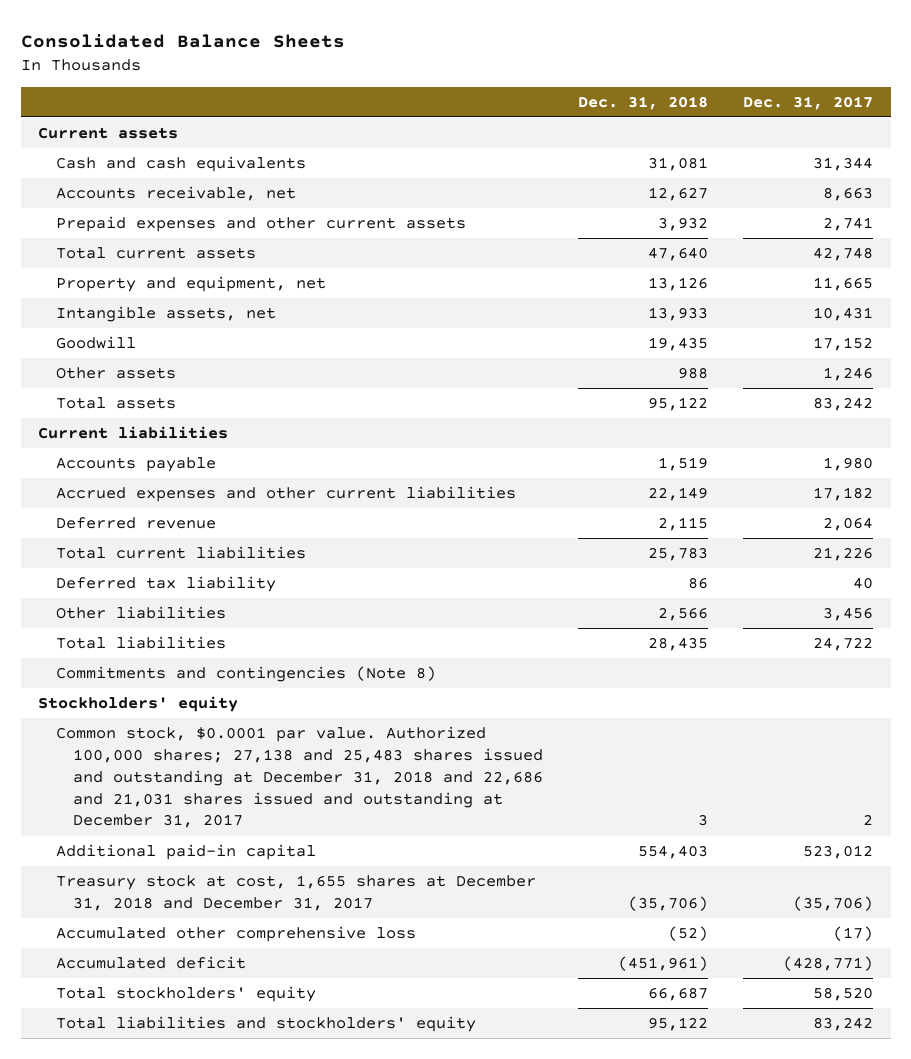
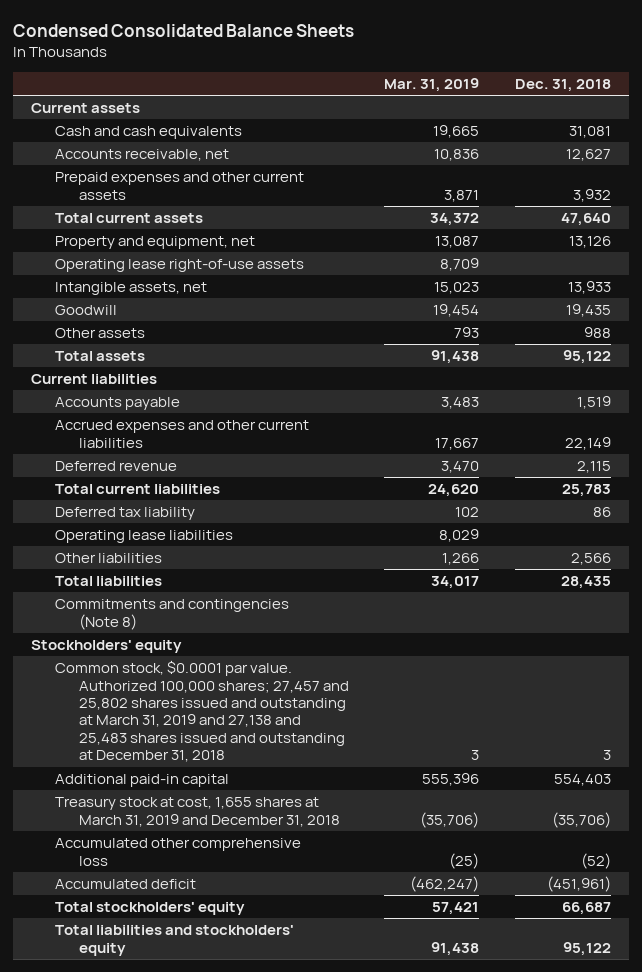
[20,33,345,48] Consolidated Balance Sheets -> [13,23,355,37] Condensed Consolidated Balance Sheets
[743,95,874,110] Dec. 31, 2017 -> none
none -> [384,77,480,92] Mar. 31, 2019
none -> [55,259,305,273] Operating lease right-of-use assets
none -> [55,530,234,544] Operating lease liabilities
[55,726,544,829] Common stock, $0.0001 par value. Authorized 100,000 shares; 27,138 and 25,483 shares issued and outstanding at December 31, 2018 and 22,686 and 21,031 shares issued and outstanding at December 31, 2017 -> [55,660,349,763] Common stock, $0.0001 par value. Authorized 100,000 shares; 27,457 and 25,802 shares issued and outstanding at March 31, 2019 and 27,138 and 25,483 shares issued and outstanding at December 31, 2018
[55,875,536,911] Treasury stock at cost, 1,655 shares at December 31, 2018 and December 31, 2017 -> [55,797,340,827] Treasury stock at cost, 1,655 shares at March 31, 2019 and December 31, 2018

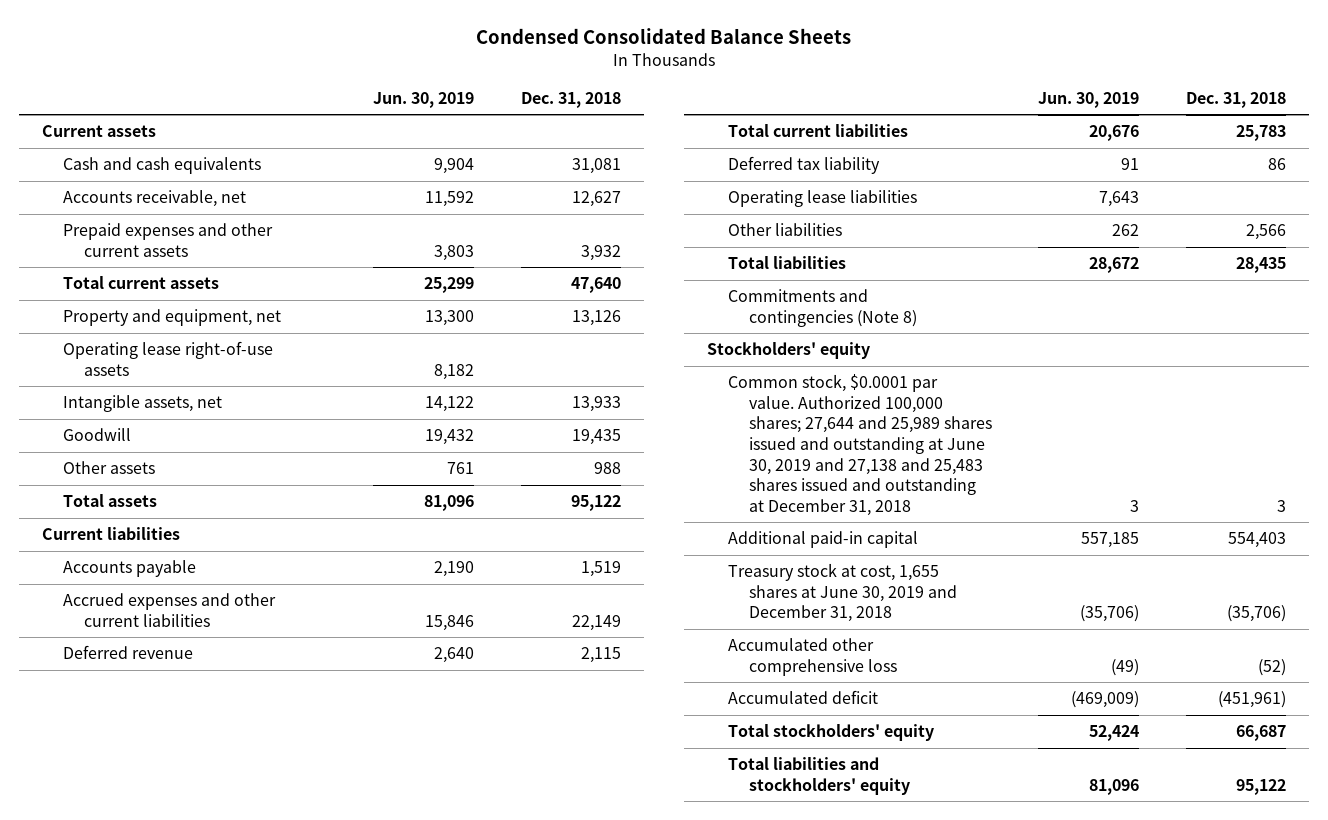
[384,77,480,92] Mar. 31, 2019 -> none
none -> [373,91,475,108] Jun. 30, 2019
[55,660,349,763] Common stock, $0.0001 par value. Authorized 100,000 shares; 27,457 and 25,802 shares issued and outstanding at March 31, 2019 and 27,138 and 25,483 shares issued and outstanding at December 31, 2018 -> [727,374,992,516] Common stock, $0.0001 par value. Authorized 100,000 shares; 27,644 and 25,989 shares issued and outstanding at June 30, 2019 and 27,138 and 25,483 shares issued and outstanding at December 31, 2018
[55,797,340,827] Treasury stock at cost, 1,655 shares at March 31, 2019 and December 31, 2018 -> [727,563,957,623] Treasury stock at cost, 1,655 shares at June 30, 2019 and December 31, 2018

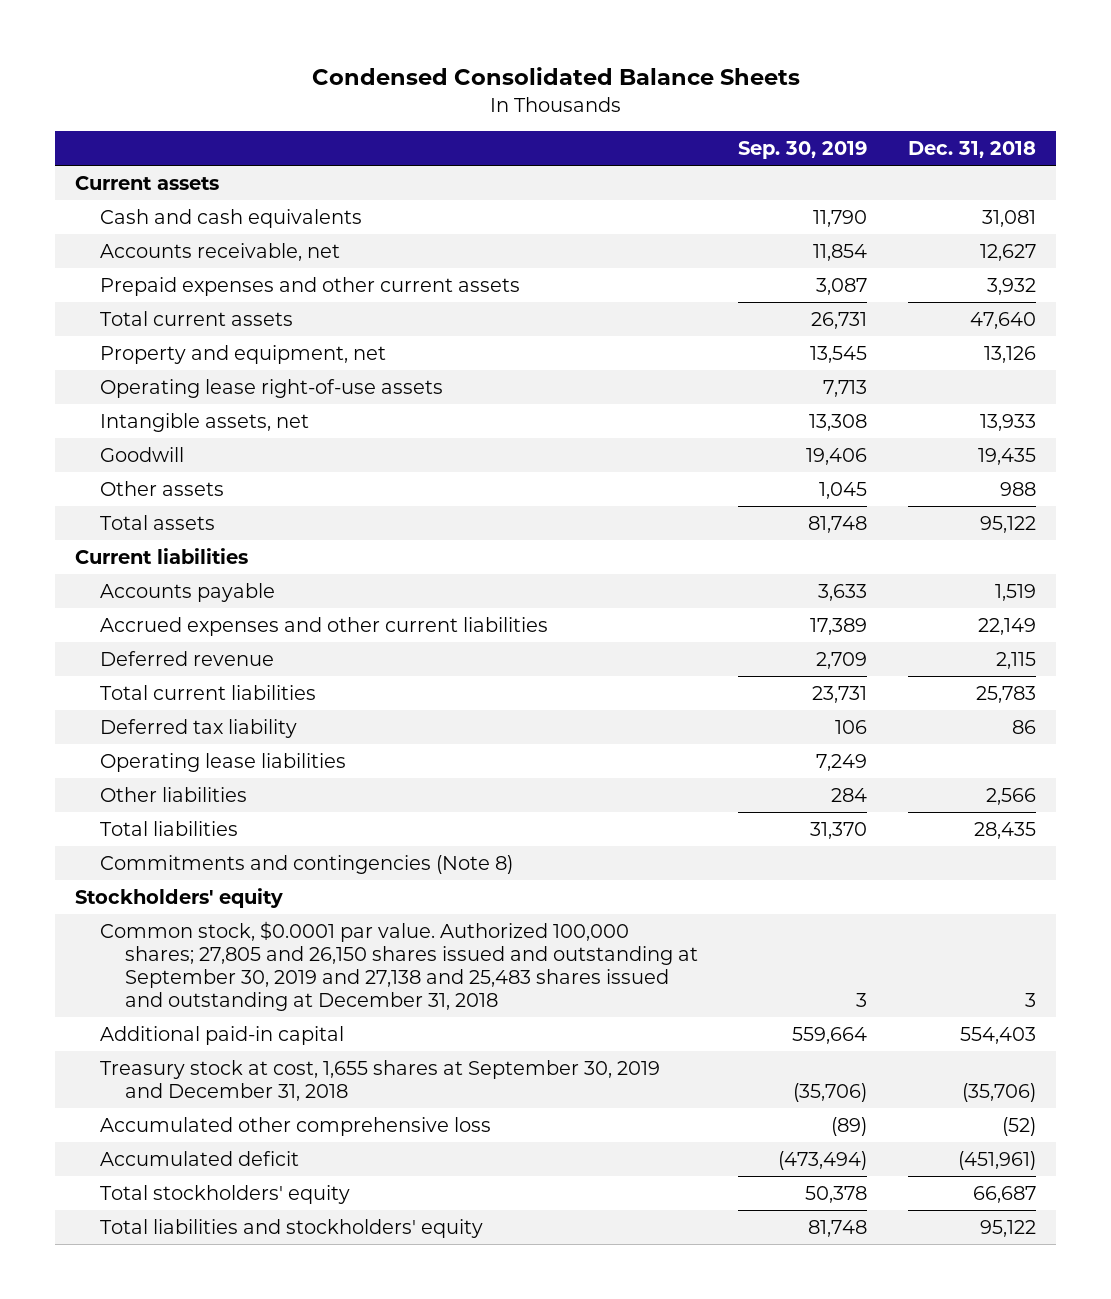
[373,91,475,108] Jun. 30, 2019 -> none
none -> [738,140,868,159] Sep. 30, 2019
[727,374,992,516] Common stock, $0.0001 par value. Authorized 100,000 shares; 27,644 and 25,989 shares issued and outstanding at June 30, 2019 and 27,138 and 25,483 shares issued and outstanding at December 31, 2018 -> [100,920,698,1011] Common stock, $0.0001 par value. Authorized 100,000 shares; 27,805 and 26,150 shares issued and outstanding at September 30, 2019 and 27,138 and 25,483 shares issued and outstanding at December 31, 2018
[727,563,957,623] Treasury stock at cost, 1,655 shares at June 30, 2019 and December 31, 2018 -> [100,1059,661,1101] Treasury stock at cost, 1,655 shares at September 30, 2019 and December 31, 2018

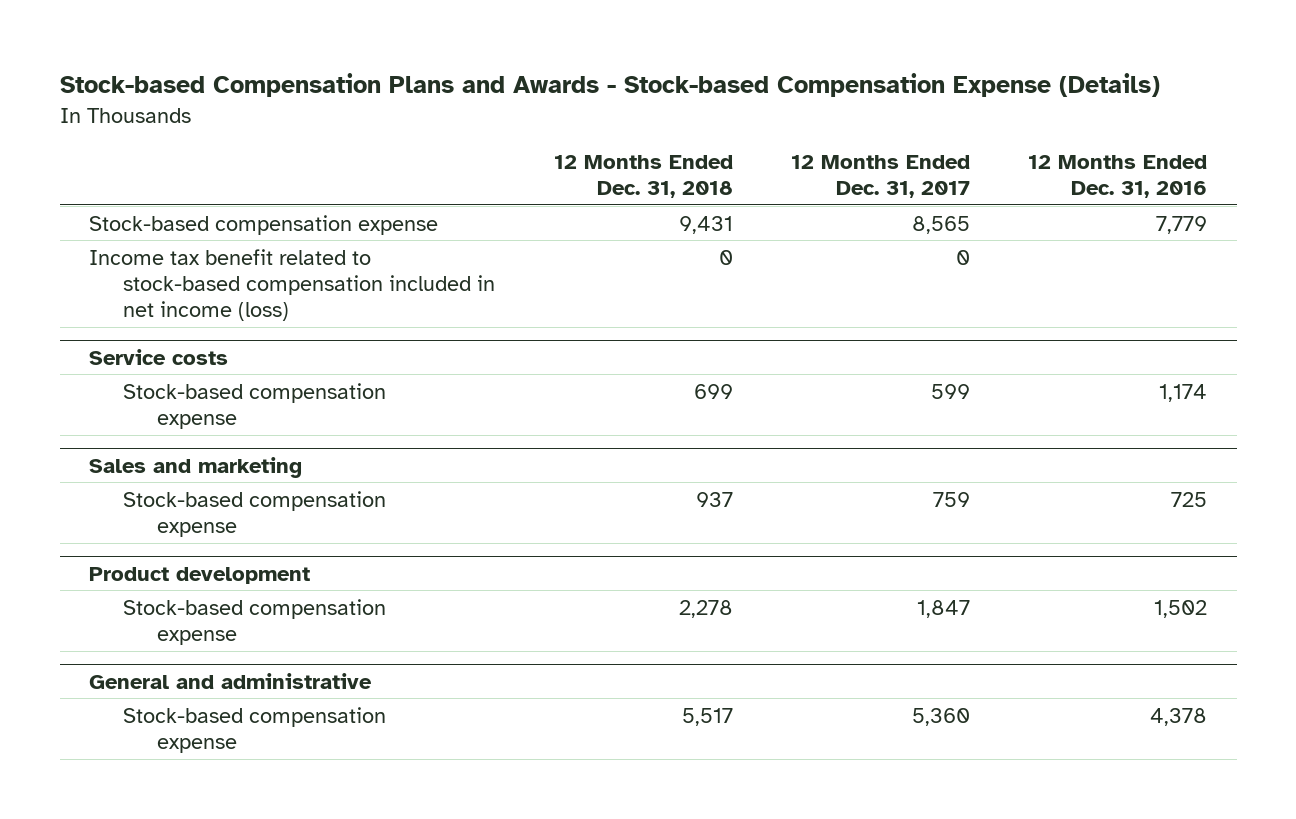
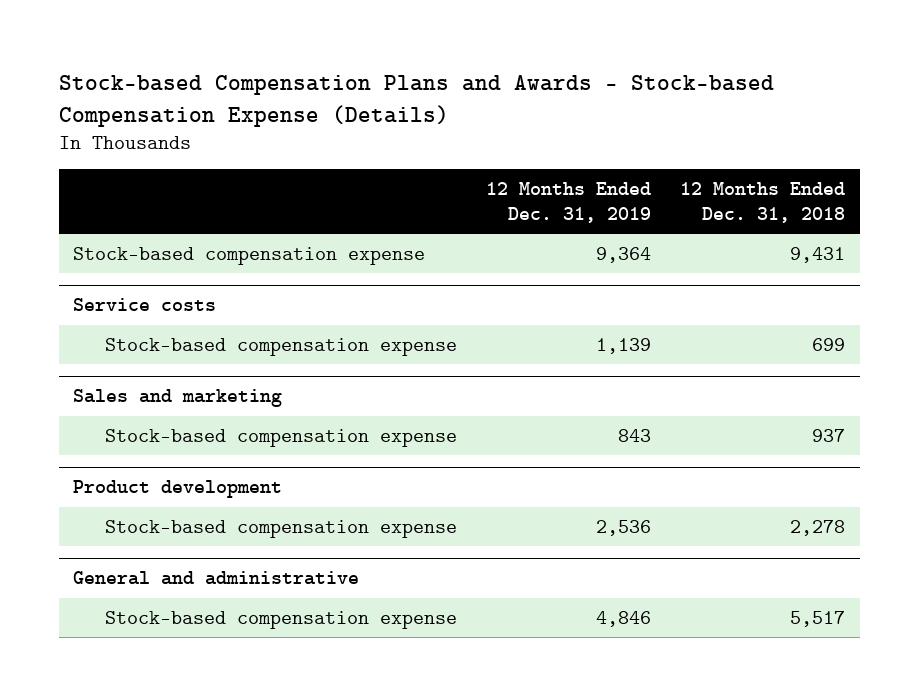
[790,154,970,198] 12 Months Ended Dec. 31, 2017 -> none
[1028,154,1208,198] 12 Months Ended Dec. 31, 2016 -> none
none -> [486,181,652,224] 12 Months Ended Dec. 31, 2019
[89,248,496,321] Income tax benefit related to stock-based compensation included in net income (loss) -> none

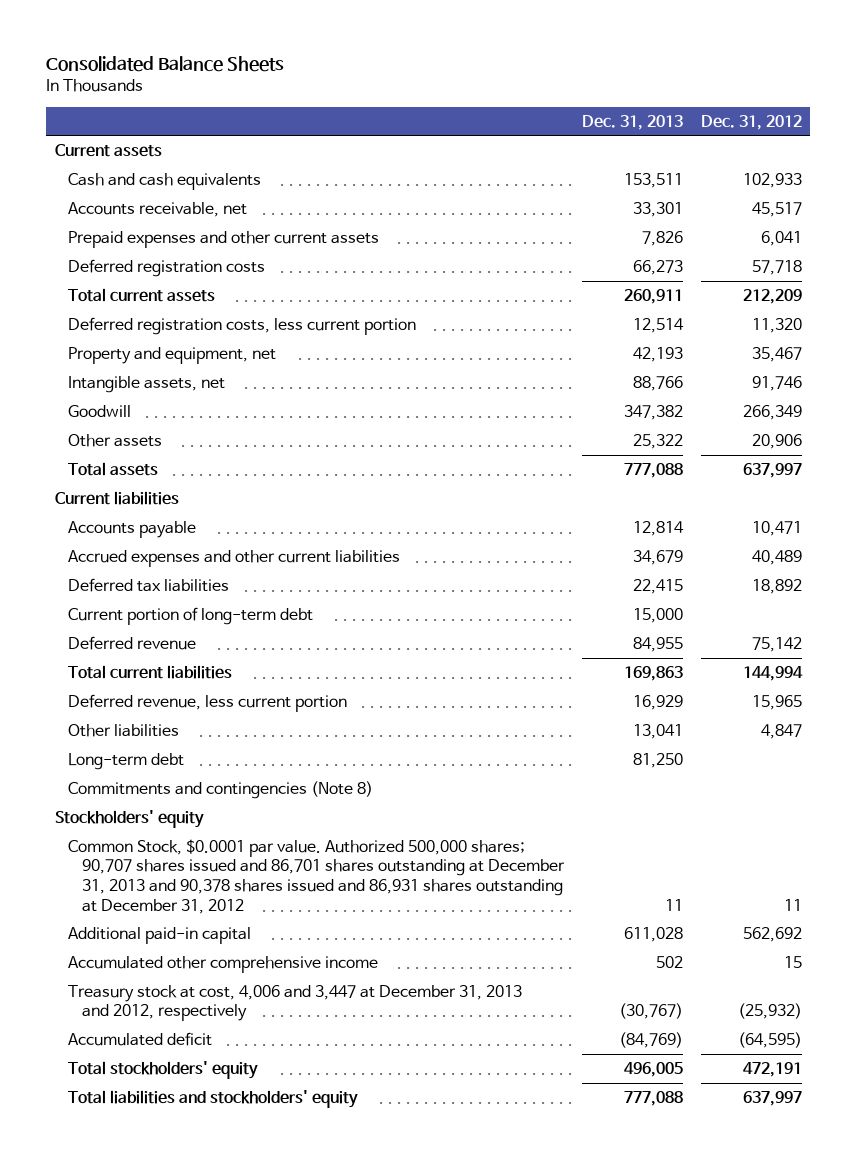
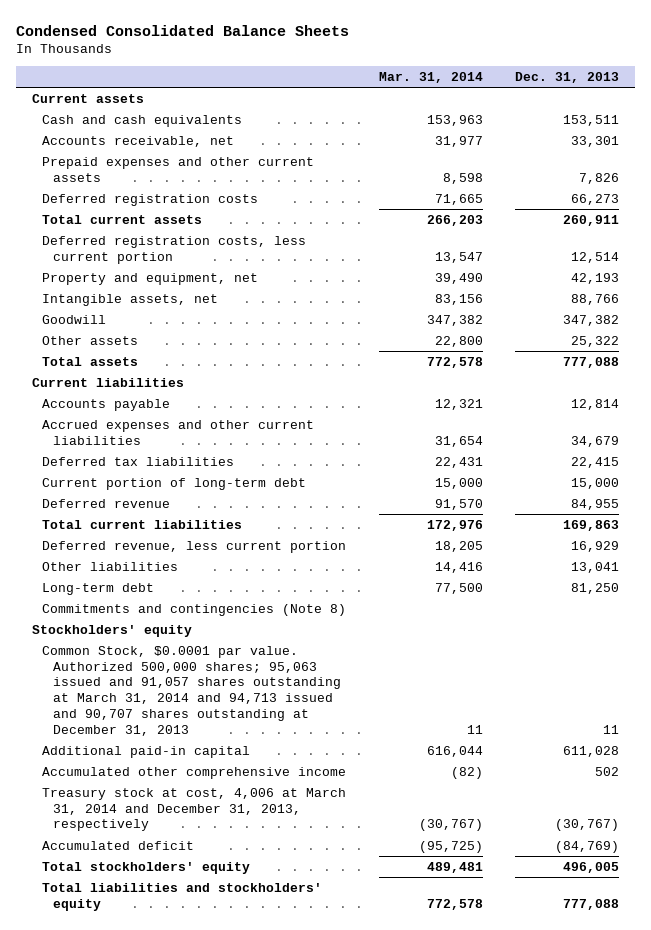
[45,56,284,73] Consolidated Balance Sheets -> [15,24,349,36] Condensed Consolidated Balance Sheets
[700,114,802,130] Dec. 31, 2012 -> none
none -> [378,71,483,83] Mar. 31, 2014
[68,838,566,914] Common Stock, $0.0001 par value. Authorized 500,000 shares; 90,707 shares issued and 86,701 shares outstanding at December 31, 2013 and 90,378 shares issued and 86,931 shares outstanding at December 31, 2012 -> [42,645,341,736] Common Stock, $0.0001 par value. Authorized 500,000 shares; 95,063 issued and 91,057 shares outstanding at March 31, 2014 and 94,713 issued and 90,707 shares outstanding at December 31, 2013
[68,984,523,1022] Treasury stock at cost, 4,006 and 3,447 at December 31, 2013 and 2012, respectively -> [42,787,347,832] Treasury stock at cost, 4,006 at March 31, 2014 and December 31, 2013, respectively

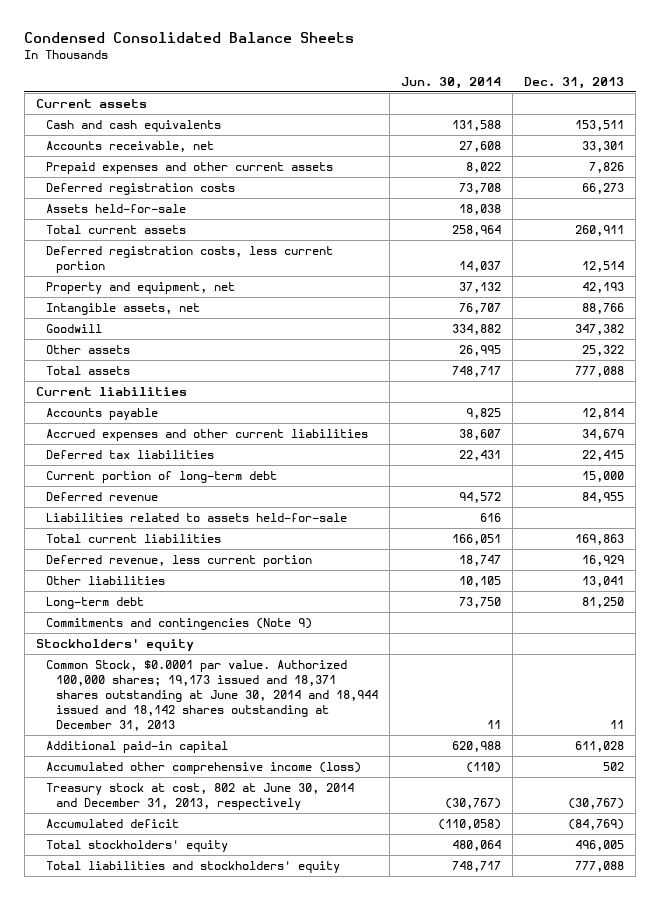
[378,71,483,83] Mar. 31, 2014 -> none
none -> [401,76,502,89] Jun. 30, 2014
none -> [45,203,186,213] Assets held-for-sale
none -> [45,512,347,522] Liabilities related to assets held-for-sale
[42,603,347,616] Commitments and contingencies (Note 8) -> [45,617,312,630] Commitments and contingencies (Note 9)
[42,645,341,736] Common Stock, $0.0001 par value. Authorized 500,000 shares; 95,063 issued and 91,057 shares outstanding at March 31, 2014 and 94,713 issued and 90,707 shares outstanding at December 31, 2013 -> [45,659,379,732] Common Stock, $0.0001 par value. Authorized 100,000 shares; 19,173 issued and 18,371 shares outstanding at June 30, 2014 and 18,944 issued and 18,142 shares outstanding at December 31, 2013
[42,766,347,779] Accumulated other comprehensive income -> [45,761,361,774] Accumulated other comprehensive income (loss)
[42,787,347,832] Treasury stock at cost, 4,006 at March 31, 2014 and December 31, 2013, respectively -> [45,782,354,811] Treasury stock at cost, 802 at June 30, 2014 and December 31, 2013, respectively

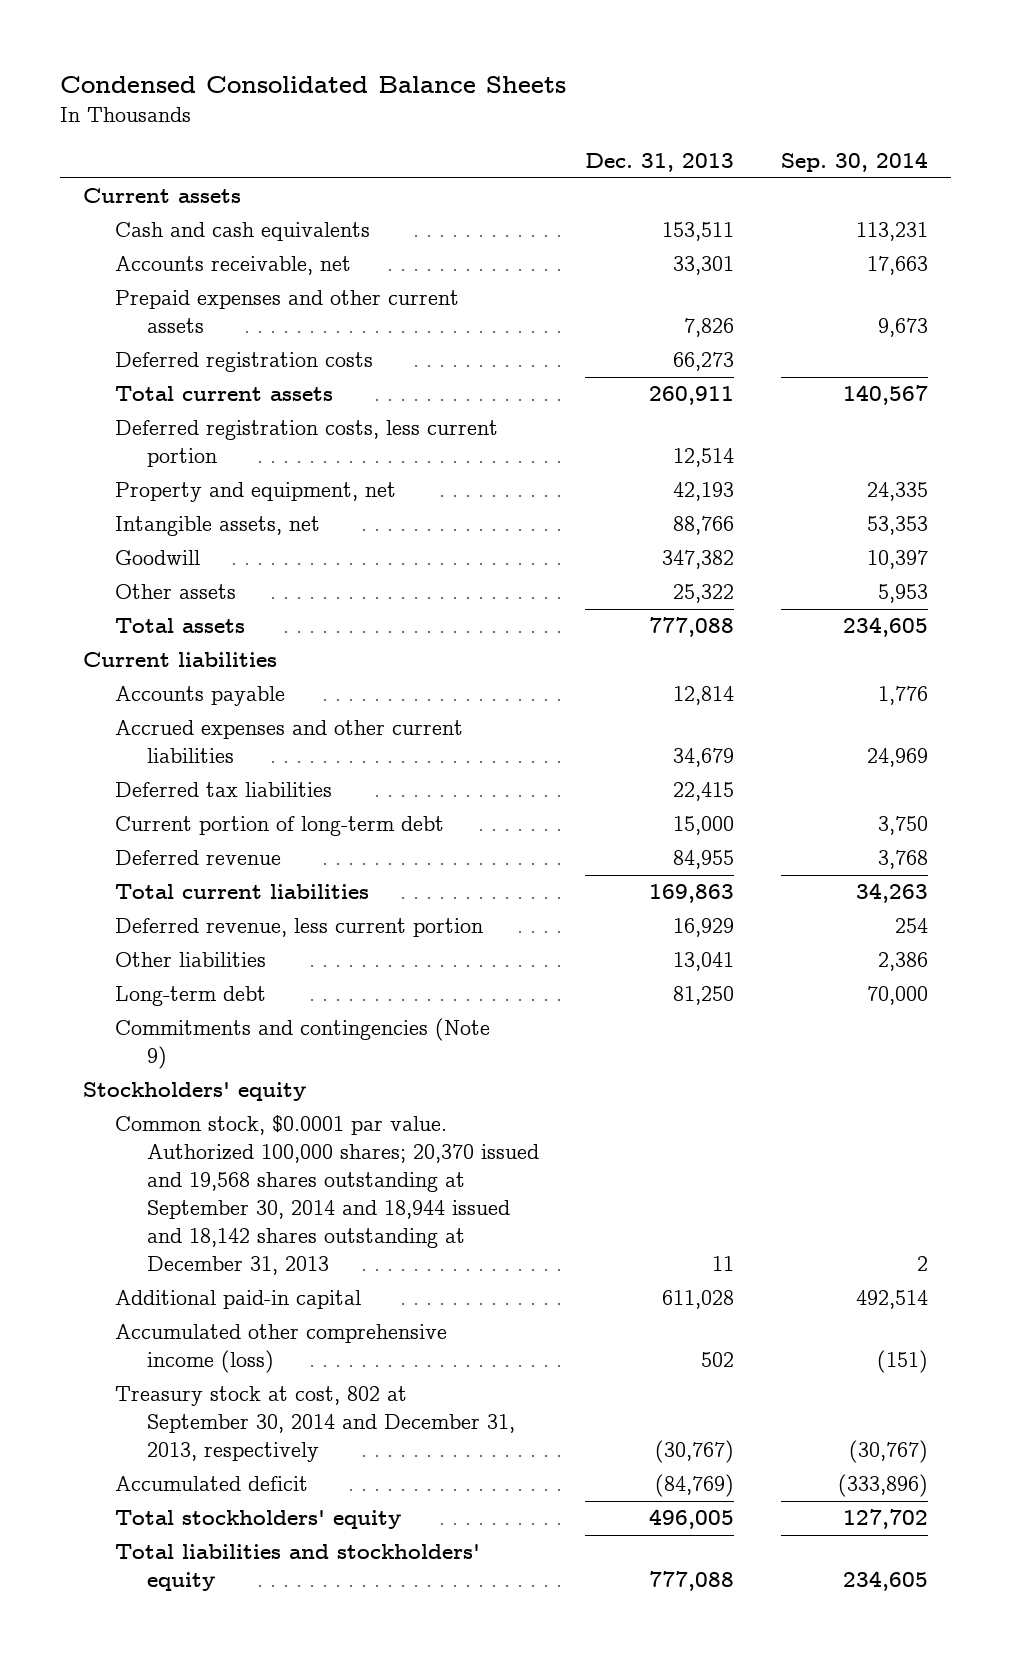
[401,76,502,89] Jun. 30, 2014 -> none
none -> [780,152,928,173] Sep. 30, 2014
[45,203,186,213] Assets held-for-sale -> none
[45,512,347,522] Liabilities related to assets held-for-sale -> none
[45,659,379,732] Common Stock, $0.0001 par value. Authorized 100,000 shares; 19,173 issued and 18,371 shares outstanding at June 30, 2014 and 18,944 issued and 18,142 shares outstanding at December 31, 2013 -> [114,1115,539,1276] Common stock, $0.0001 par value. Authorized 100,000 shares; 20,370 issued and 19,568 shares outstanding at September 30, 2014 and 18,944 issued and 18,142 shares outstanding at December 31, 2013
[45,782,354,811] Treasury stock at cost, 802 at June 30, 2014 and December 31, 2013, respectively -> [114,1386,515,1463] Treasury stock at cost, 802 at September 30, 2014 and December 31, 2013, respectively

